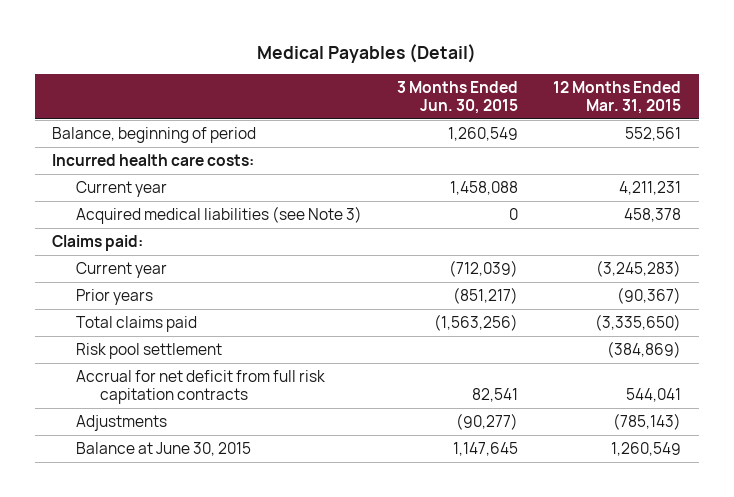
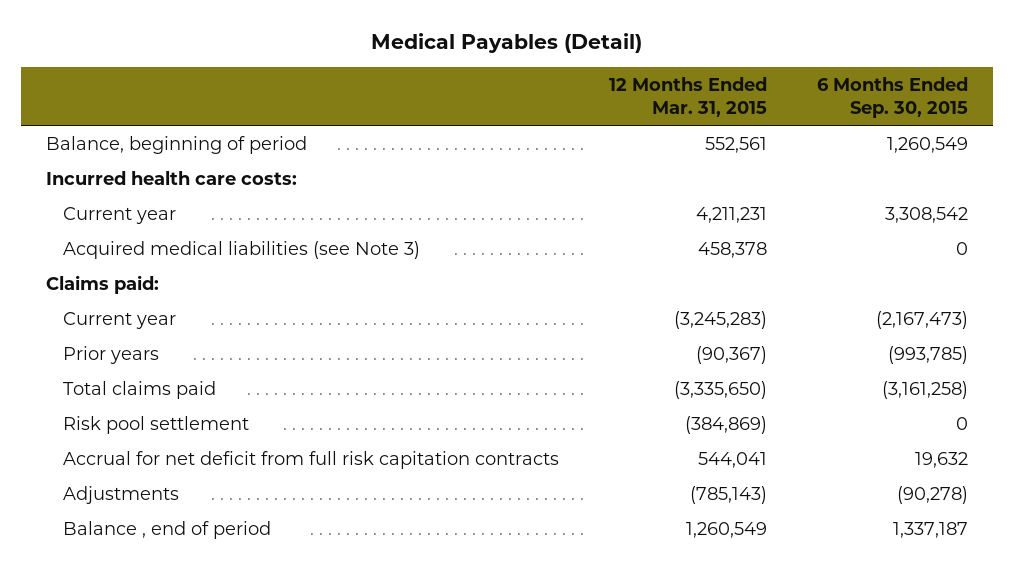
[397,81,519,114] 3 Months Ended Jun. 30, 2015 -> none
none -> [816,76,968,118] 6 Months Ended Sep. 30, 2015
[76,442,252,457] Balance at June 30, 2015 -> [63,520,272,539] Balance , end of period

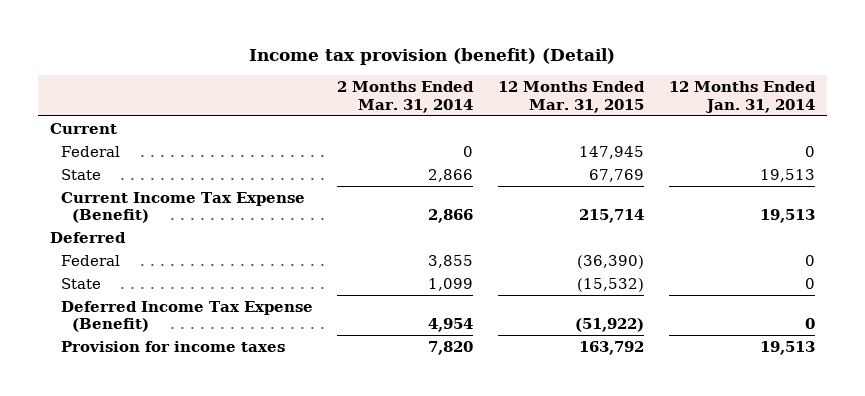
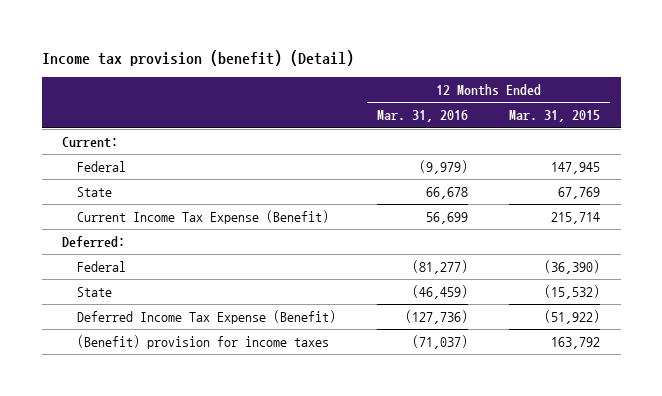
[337,81,475,113] 2 Months Ended Mar. 31, 2014 -> none
[668,81,816,113] 12 Months Ended Jan. 31, 2014 -> none
none -> [377,110,469,123] Mar. 31, 2016
[49,122,117,134] Current -> [62,137,119,149] Current:
[49,231,126,243] Deferred -> [62,236,126,248] Deferred:
[60,340,285,352] Provision for income taxes -> [77,335,330,350] (Benefit) provision for income taxes

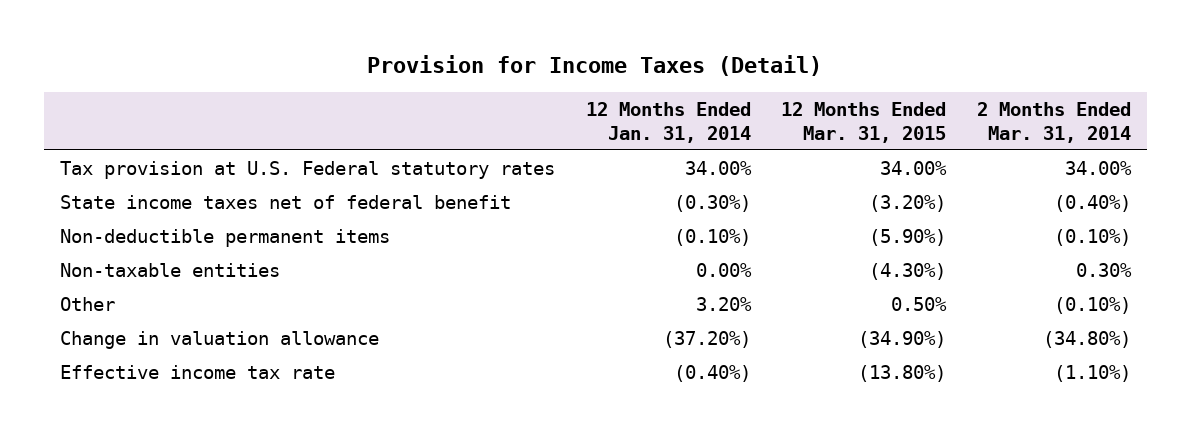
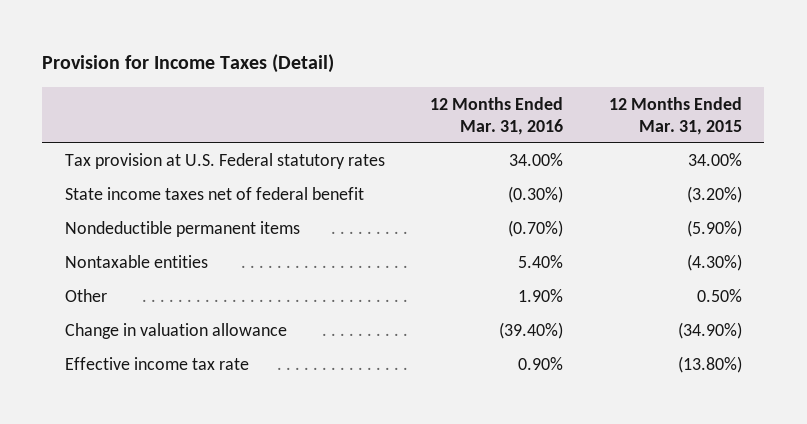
[585,101,751,143] 12 Months Ended Jan. 31, 2014 -> none
[977,101,1132,143] 2 Months Ended Mar. 31, 2014 -> none
none -> [430,96,564,135] 12 Months Ended Mar. 31, 2016
[59,228,390,247] Non-deductible permanent items -> [64,221,300,238] Nondeductible permanent items
[59,262,280,277] Non-taxable entities -> [64,255,208,269] Nontaxable entities

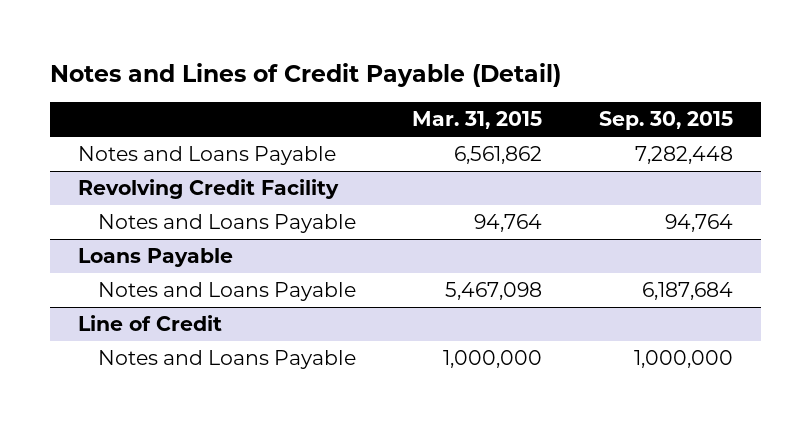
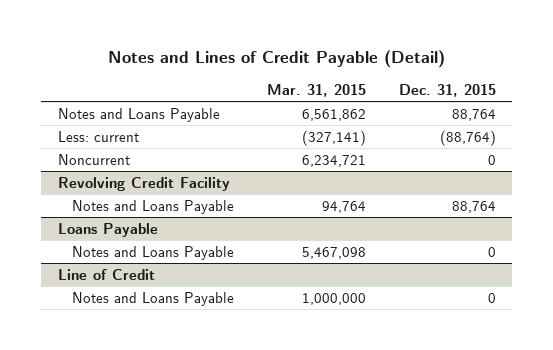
[598,111,733,131] Sep. 30, 2015 -> none
none -> [398,83,496,97] Dec. 31, 2015
none -> [57,130,139,142] Less: current
none -> [57,153,130,165] Noncurrent

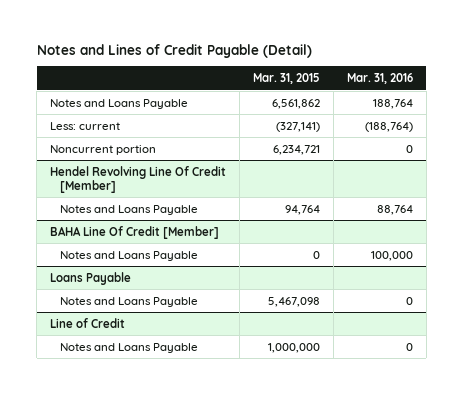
[398,83,496,97] Dec. 31, 2015 -> none
none -> [346,73,413,85] Mar. 31, 2016
[57,176,230,191] Revolving Credit Facility -> none
[57,153,130,165] Noncurrent -> [50,144,157,155] Noncurrent portion
none -> [50,165,227,194] Hendel Revolving Line Of Credit [Member]
none -> [50,225,220,239] BAHA Line Of Credit [Member]
none -> [59,250,198,261] Notes and Loans Payable

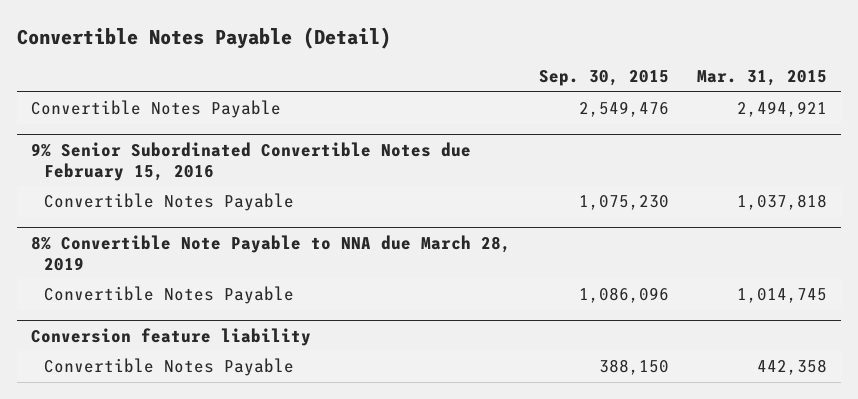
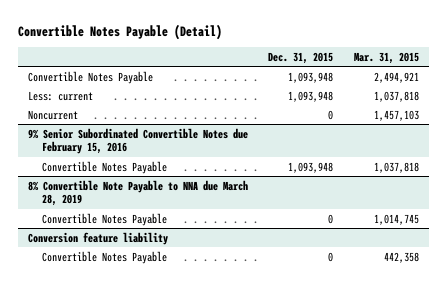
[539,70,670,87] Sep. 30, 2015 -> none
none -> [268,51,334,64] Dec. 31, 2015
none -> [27,90,93,101] Less: current
none -> [27,109,78,120] Noncurrent

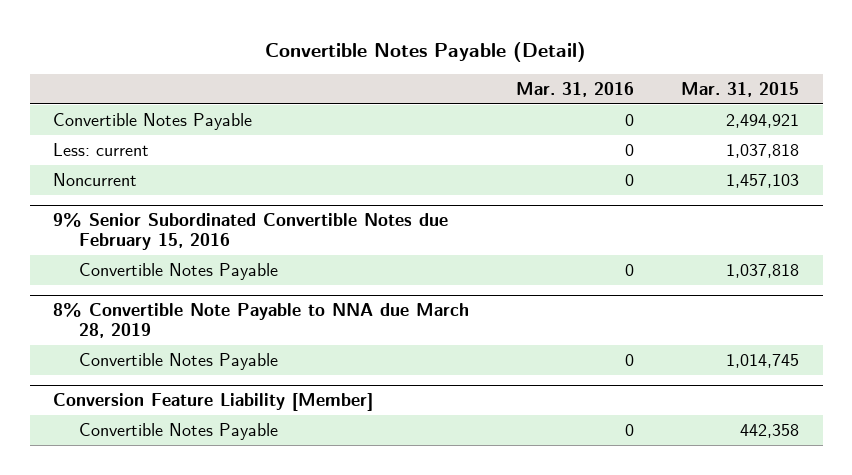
[268,51,334,64] Dec. 31, 2015 -> none
none -> [516,81,635,97] Mar. 31, 2016
[27,231,168,245] Conversion feature liability -> [53,392,374,411] Conversion Feature Liability [Member]

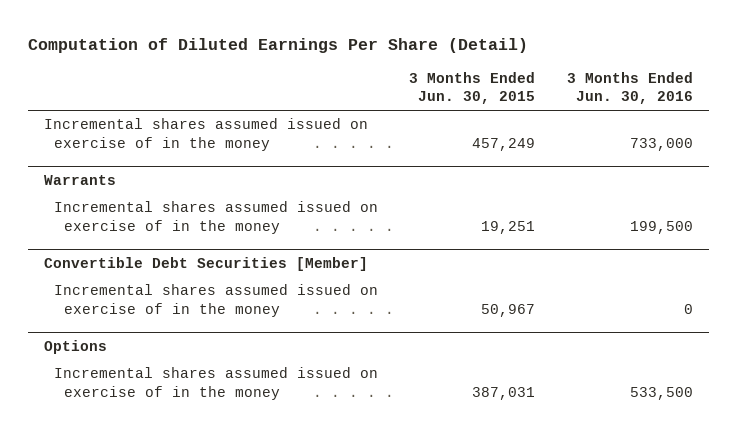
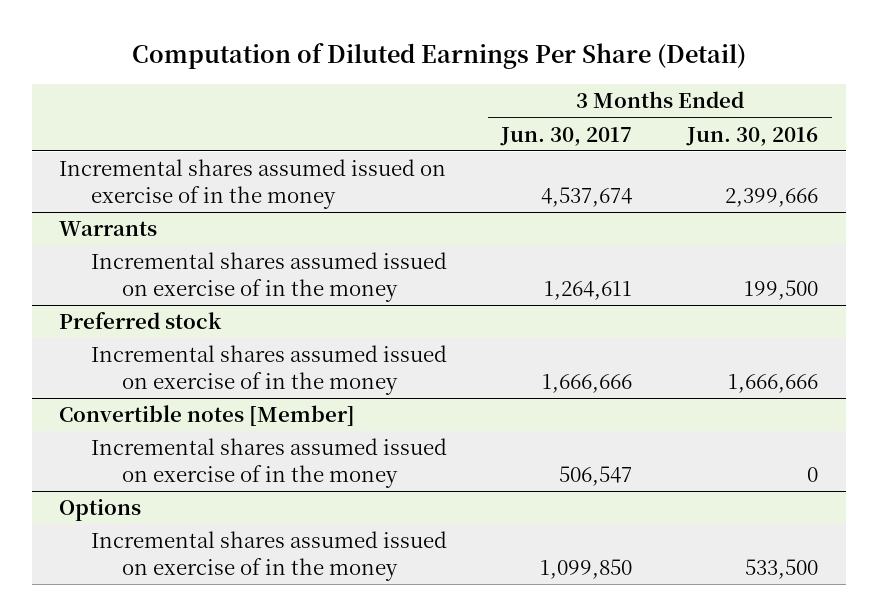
[409,71,536,105] 3 Months Ended Jun. 30, 2015 -> none
none -> [500,126,633,146] Jun. 30, 2017
[629,137,693,151] 733,000 -> [725,187,819,207] 2,399,666
none -> [58,312,222,330] Preferred stock
none -> [90,345,447,395] Incremental shares assumed issued on exercise of in the money
[43,256,368,271] Convertible Debt Securities [Member] -> [58,405,355,427] Convertible notes [Member]

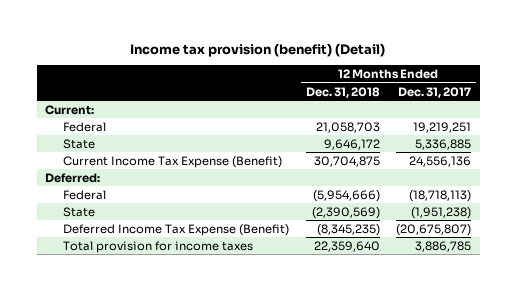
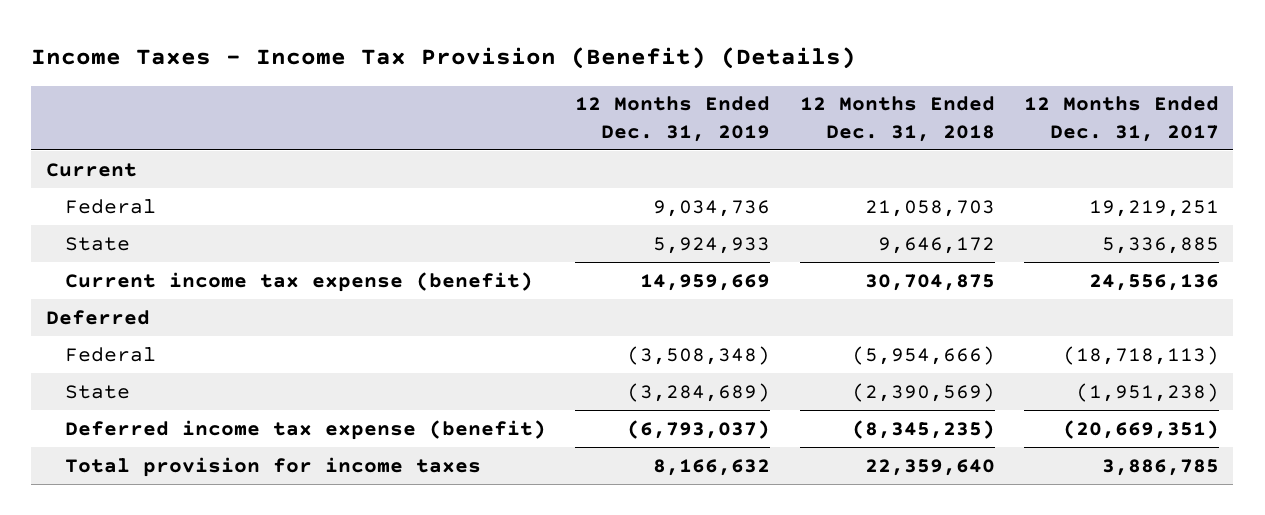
[130,43,386,58] Income tax provision (benefit) (Detail) -> [31,47,857,70] Income Taxes - Income Tax Provision (Benefit) (Details)
none -> [575,96,771,142] 12 Months Ended Dec. 31, 2019
[45,104,95,115] Current: -> [45,162,137,177] Current
[62,155,282,168] Current Income Tax Expense (Benefit) -> [64,271,533,292] Current income tax expense (benefit)
[45,172,101,183] Deferred: -> [45,309,150,325] Deferred
[62,223,289,236] Deferred Income Tax Expense (Benefit) -> [64,419,546,440] Deferred income tax expense (benefit)
[396,223,472,236] (20,675,807) -> [1062,419,1219,439] (20,669,351)

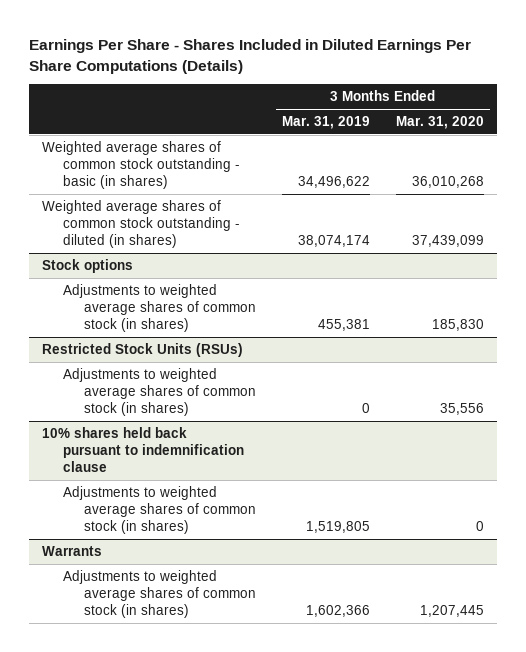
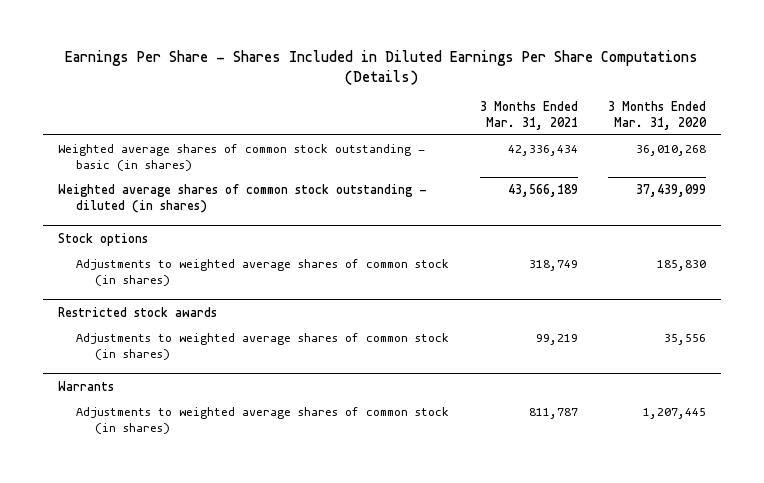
[282,116,371,130] Mar. 31, 2019 -> none
none -> [479,100,578,130] 3 Months Ended Mar. 31, 2021
[42,342,244,357] Restricted Stock Units (RSUs) -> none
none -> [58,306,218,317] Restricted stock awards
[42,426,245,472] 10% shares held back pursuant to indemnification clause -> none
[63,485,257,534] Adjustments to weighted average shares of common stock (in shares) -> none

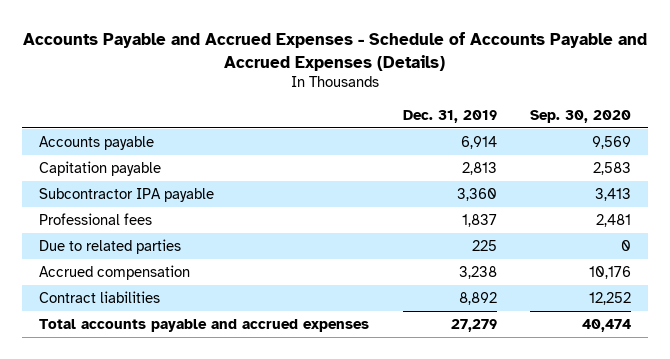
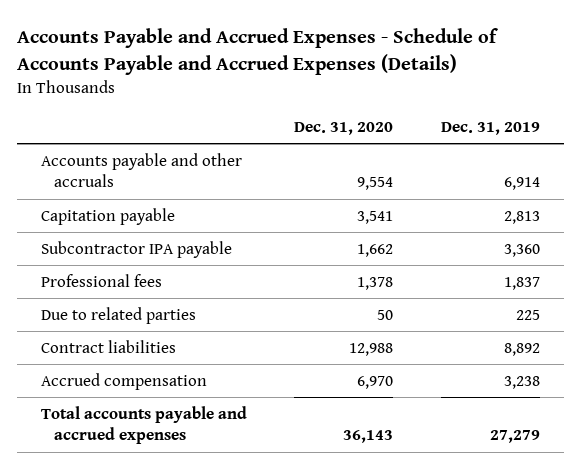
[530,109,632,123] Sep. 30, 2020 -> none
none -> [294,122,394,136] Dec. 31, 2020
[39,135,155,150] Accounts payable -> [40,152,242,188] Accounts payable and other accruals
[39,264,191,280] Accrued compensation -> [40,372,207,390] Accrued compensation

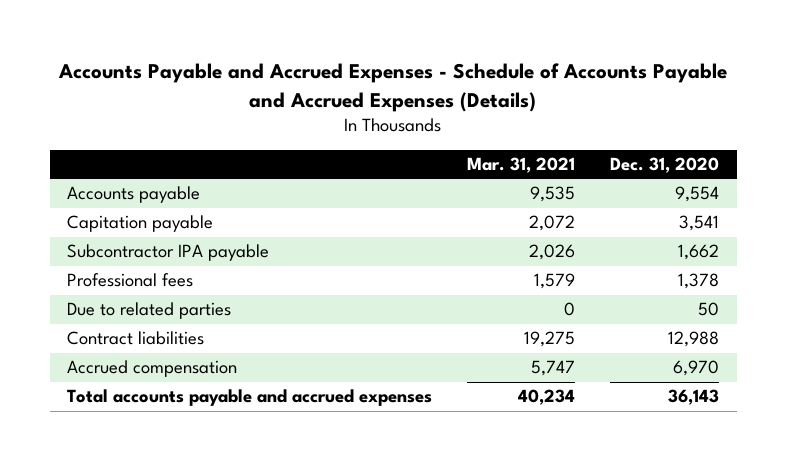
[441,122,541,136] Dec. 31, 2019 -> none
none -> [467,157,576,174] Mar. 31, 2021
[40,152,242,188] Accounts payable and other accruals -> [67,186,201,204] Accounts payable

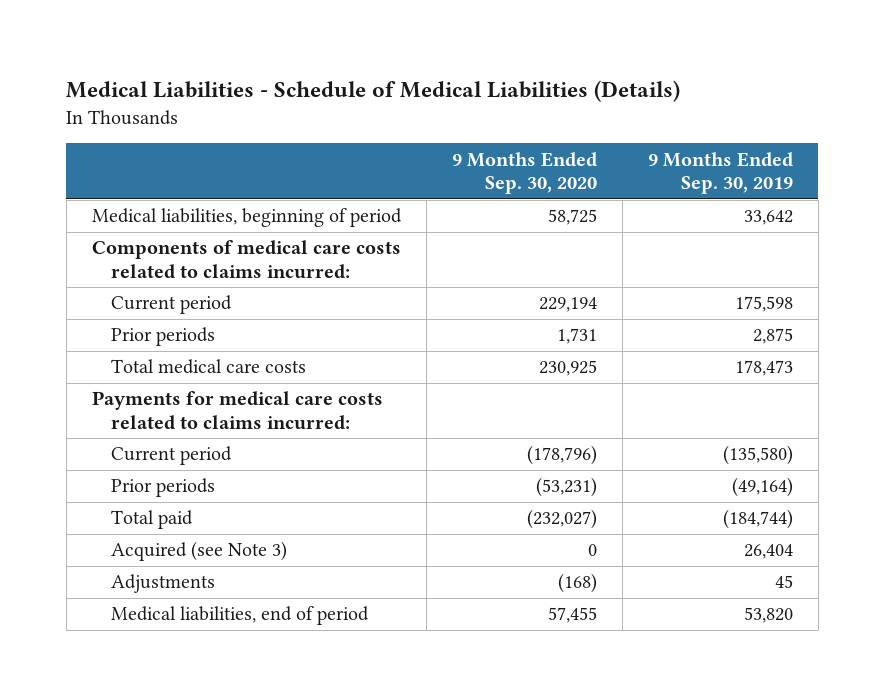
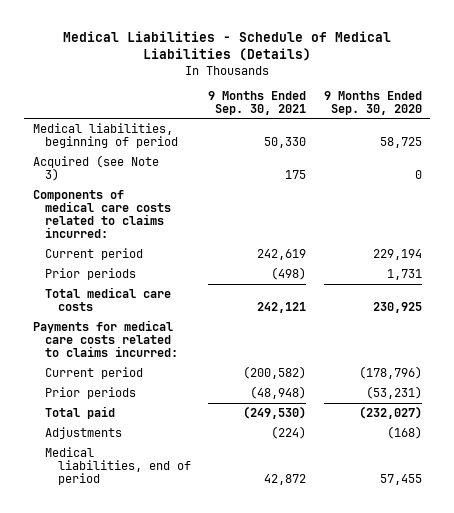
[647,151,793,195] 9 Months Ended Sep. 30, 2019 -> none
none -> [208,90,307,115] 9 Months Ended Sep. 30, 2021
[110,541,287,562] Acquired (see Note 3) -> [32,154,159,181] Acquired (see Note 3)

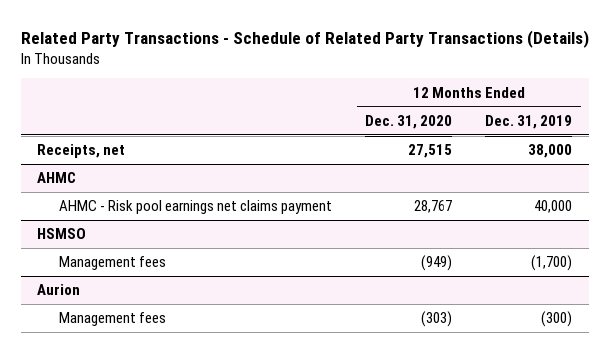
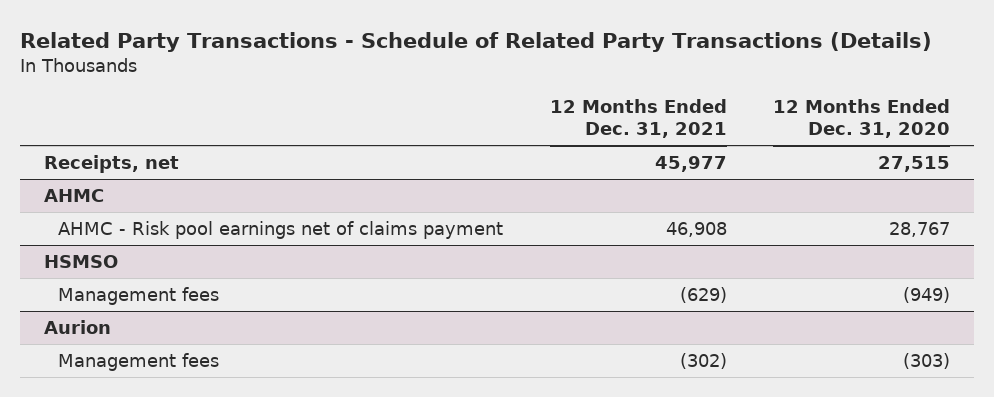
[485,114,573,129] Dec. 31, 2019 -> none
none -> [549,99,727,139] 12 Months Ended Dec. 31, 2021
[59,200,333,215] AHMC - Risk pool earnings net claims payment -> [58,221,504,240] AHMC - Risk pool earnings net of claims payment

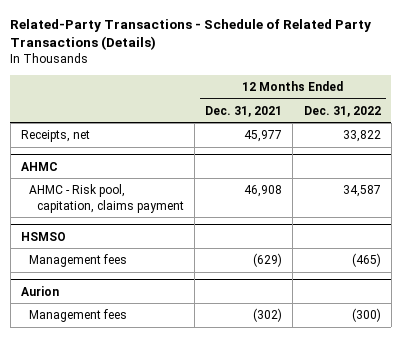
[20,32,933,53] Related Party Transactions - Schedule of Related Party Transactions (Details) -> [10,18,372,51] Related-Party Transactions - Schedule of Related Party Transactions (Details)
[773,99,951,139] 12 Months Ended Dec. 31, 2020 -> none
none -> [303,105,381,117] Dec. 31, 2022
[58,221,504,240] AHMC - Risk pool earnings net of claims payment -> [28,184,185,213] AHMC - Risk pool, capitation, claims payment

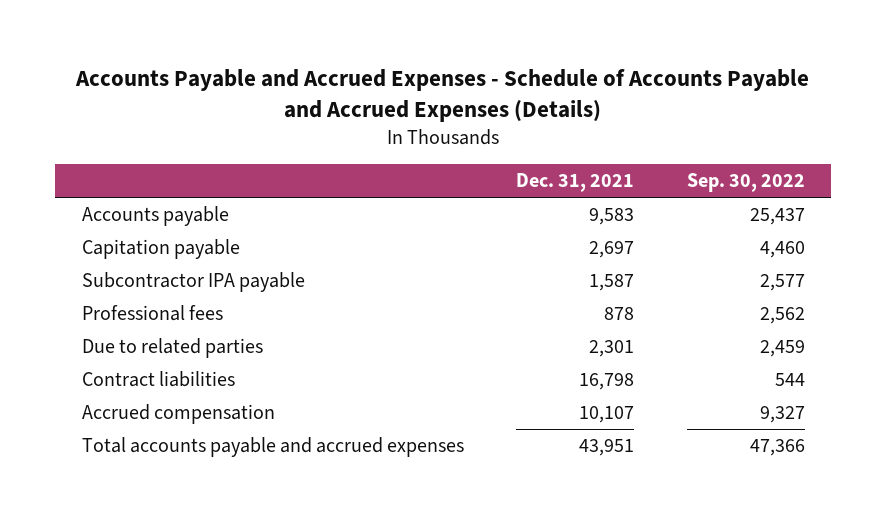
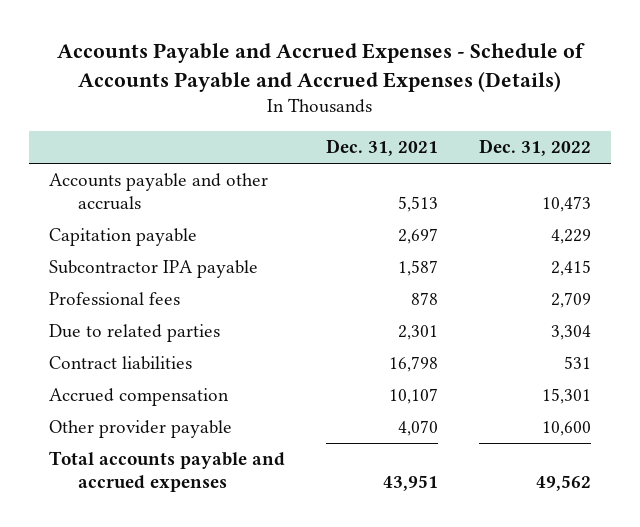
[686,173,805,193] Sep. 30, 2022 -> none
none -> [478,139,591,157] Dec. 31, 2022
[81,206,229,227] Accounts payable -> none
none -> [49,173,269,211] Accounts payable and other accruals
none -> [49,420,233,439] Other provider payable

